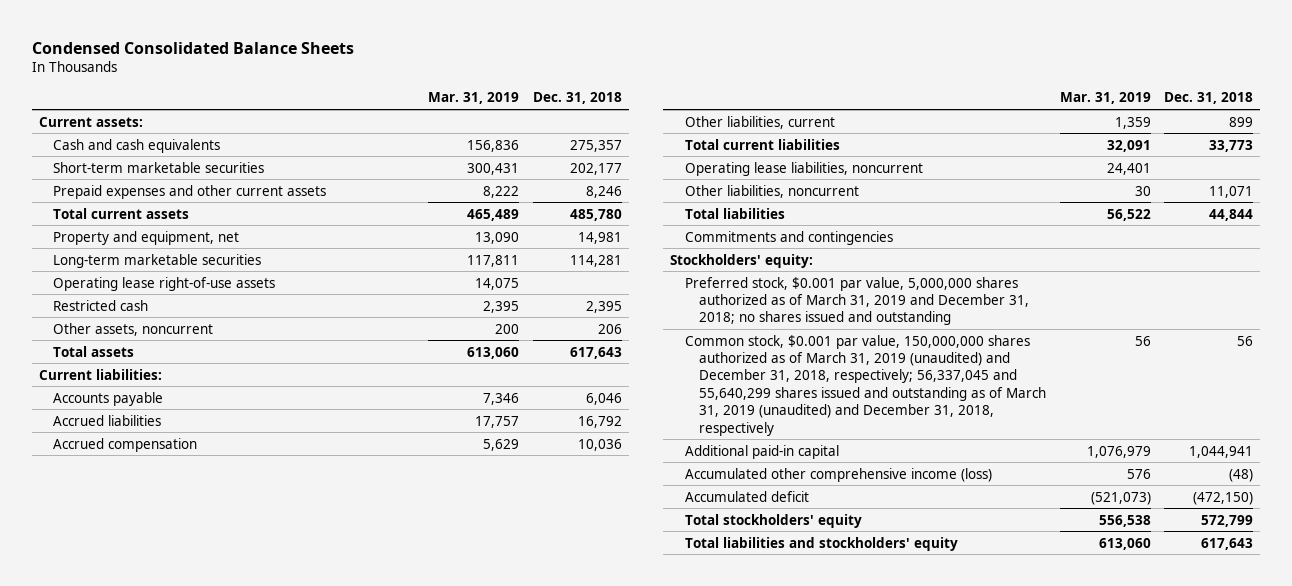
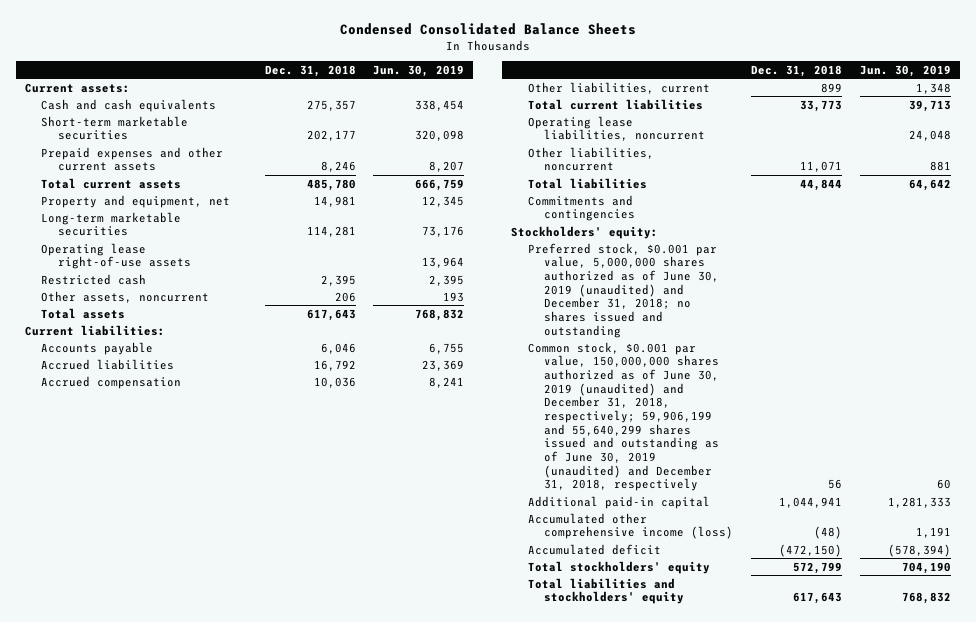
[428,92,520,105] Mar. 31, 2019 -> none
none -> [373,64,465,77] Jun. 30, 2019
[684,276,1029,326] Preferred stock, $0.001 par value, 5,000,000 shares authorized as of March 31, 2019 and December 31, 2018; no shares issued and outstanding -> [527,242,719,338] Preferred stock, $0.001 par value, 5,000,000 shares authorized as of June 30, 2019 (unaudited) and December 31, 2018; no shares issued and outstanding
[684,334,1046,436] Common stock, $0.001 par value, 150,000,000 shares authorized as of March 31, 2019 (unaudited) and December 31, 2018, respectively; 56,337,045 and 55,640,299 shares issued and outstanding as of March 31, 2019 (unaudited) and December 31, 2018, respectively -> [527,341,719,492] Common stock, $0.001 par value, 150,000,000 shares authorized as of June 30, 2019 (unaudited) and December 31, 2018, respectively; 59,906,199 and 55,640,299 shares issued and outstanding as of June 30, 2019 (unaudited) and December 31, 2018, respectively

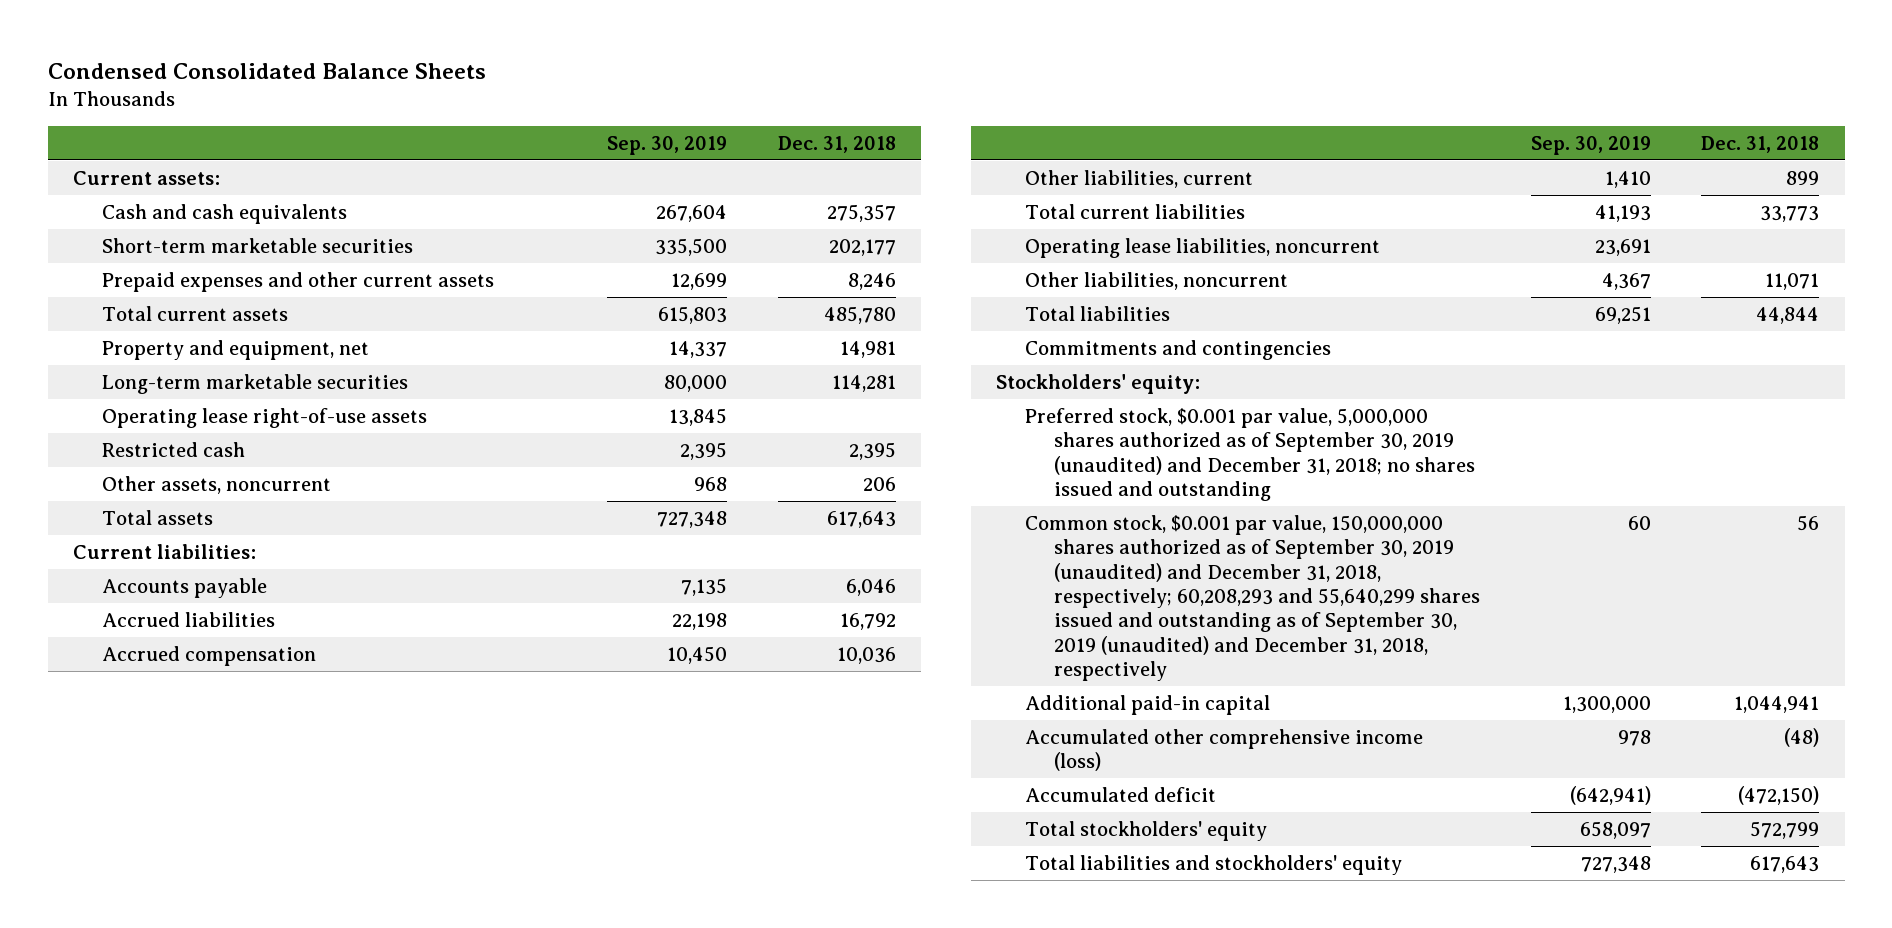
[373,64,465,77] Jun. 30, 2019 -> none
none -> [607,135,728,155] Sep. 30, 2019
[527,242,719,338] Preferred stock, $0.001 par value, 5,000,000 shares authorized as of June 30, 2019 (unaudited) and December 31, 2018; no shares issued and outstanding -> [1025,407,1476,501] Preferred stock, $0.001 par value, 5,000,000 shares authorized as of September 30, 2019 (unaudited) and December 31, 2018; no shares issued and outstanding
[527,341,719,492] Common stock, $0.001 par value, 150,000,000 shares authorized as of June 30, 2019 (unaudited) and December 31, 2018, respectively; 59,906,199 and 55,640,299 shares issued and outstanding as of June 30, 2019 (unaudited) and December 31, 2018, respectively -> [1025,514,1481,681] Common stock, $0.001 par value, 150,000,000 shares authorized as of September 30, 2019 (unaudited) and December 31, 2018, respectively; 60,208,293 and 55,640,299 shares issued and outstanding as of September 30, 2019 (unaudited) and December 31, 2018, respectively

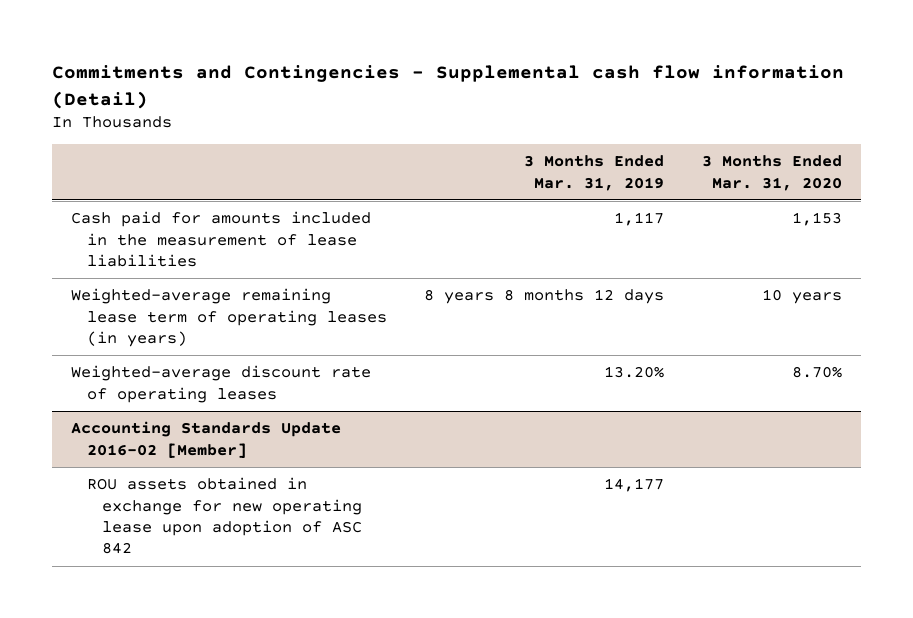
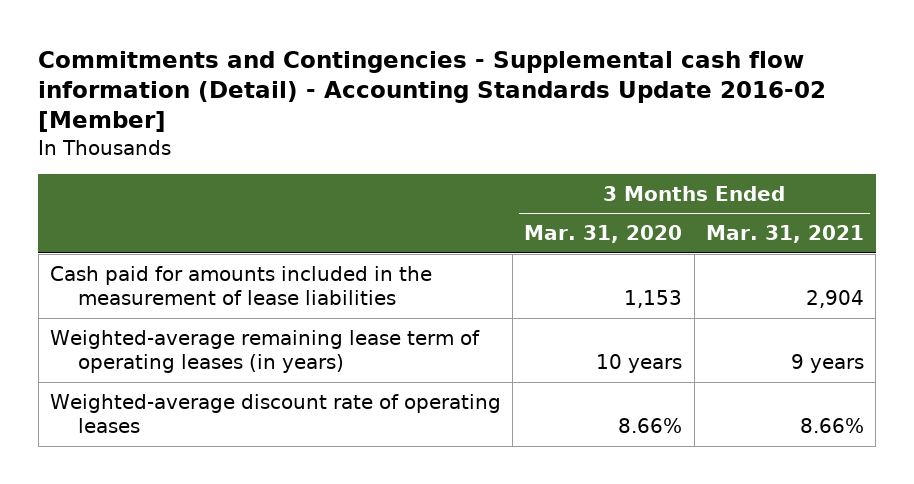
[52,65,845,109] Commitments and Contingencies - Supplemental cash flow information (Detail) -> [38,51,827,133] Commitments and Contingencies - Supplemental cash flow information (Detail) - Accounting Standards Update 2016-02 [Member]
[524,155,665,191] 3 Months Ended Mar. 31, 2019 -> none
none -> [705,225,864,244] Mar. 31, 2021
[71,421,342,458] Accounting Standards Update 2016-02 [Member] -> none
[86,477,363,555] ROU assets obtained in exchange for new operating lease upon adoption of ASC 842 -> none
[792,366,843,379] 8.70% -> [618,418,683,434] 8.66%

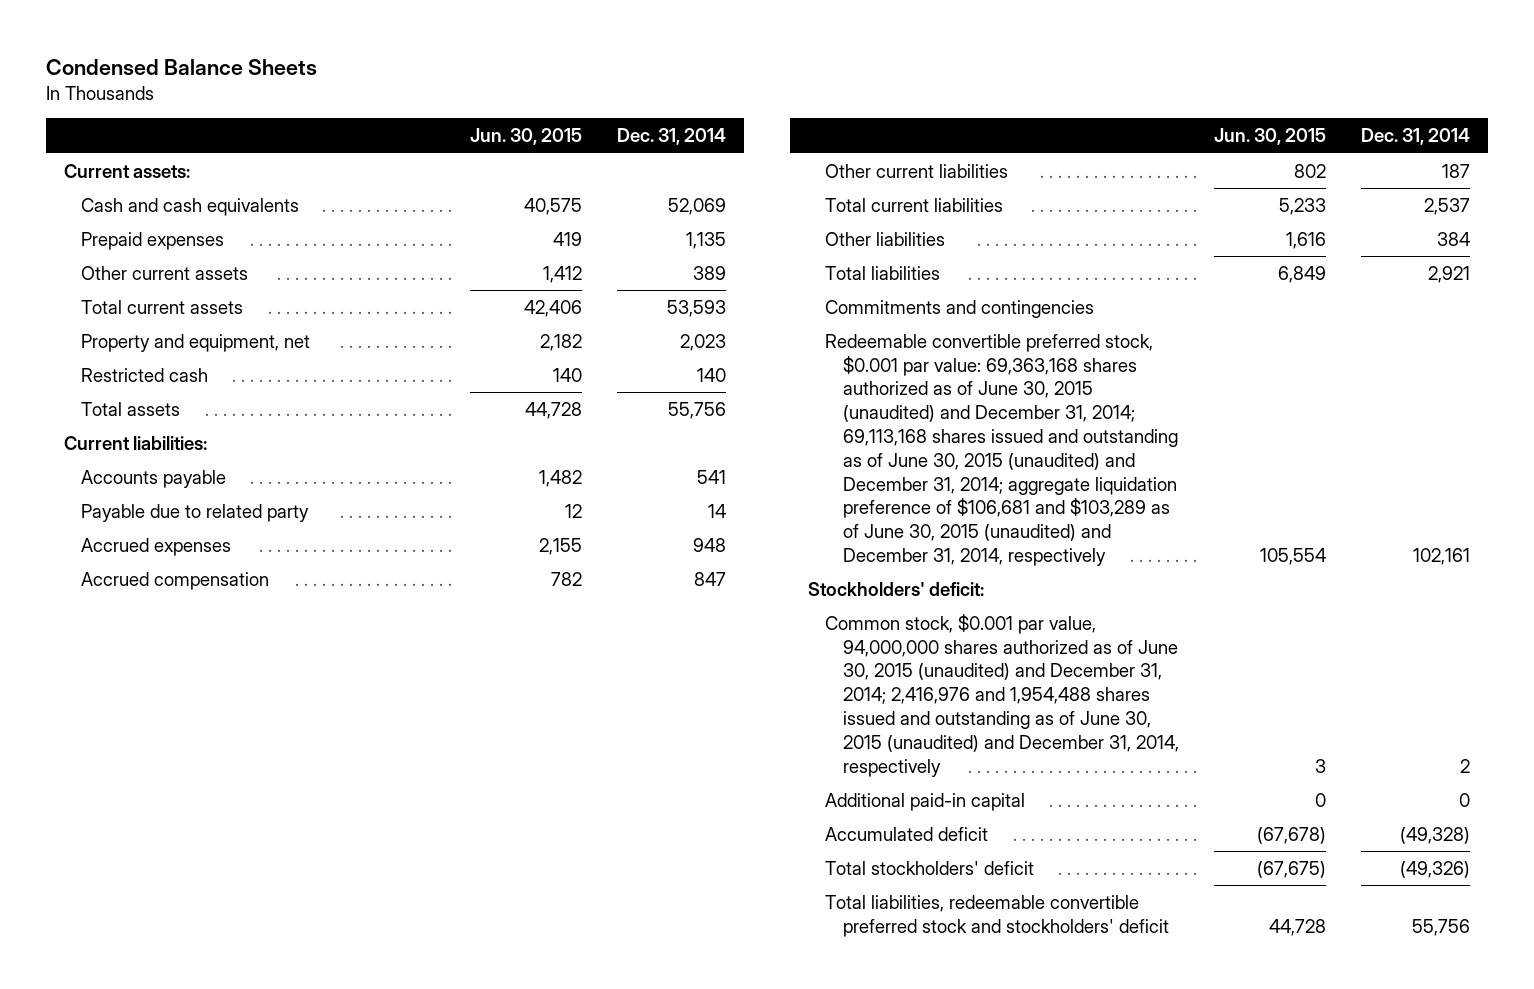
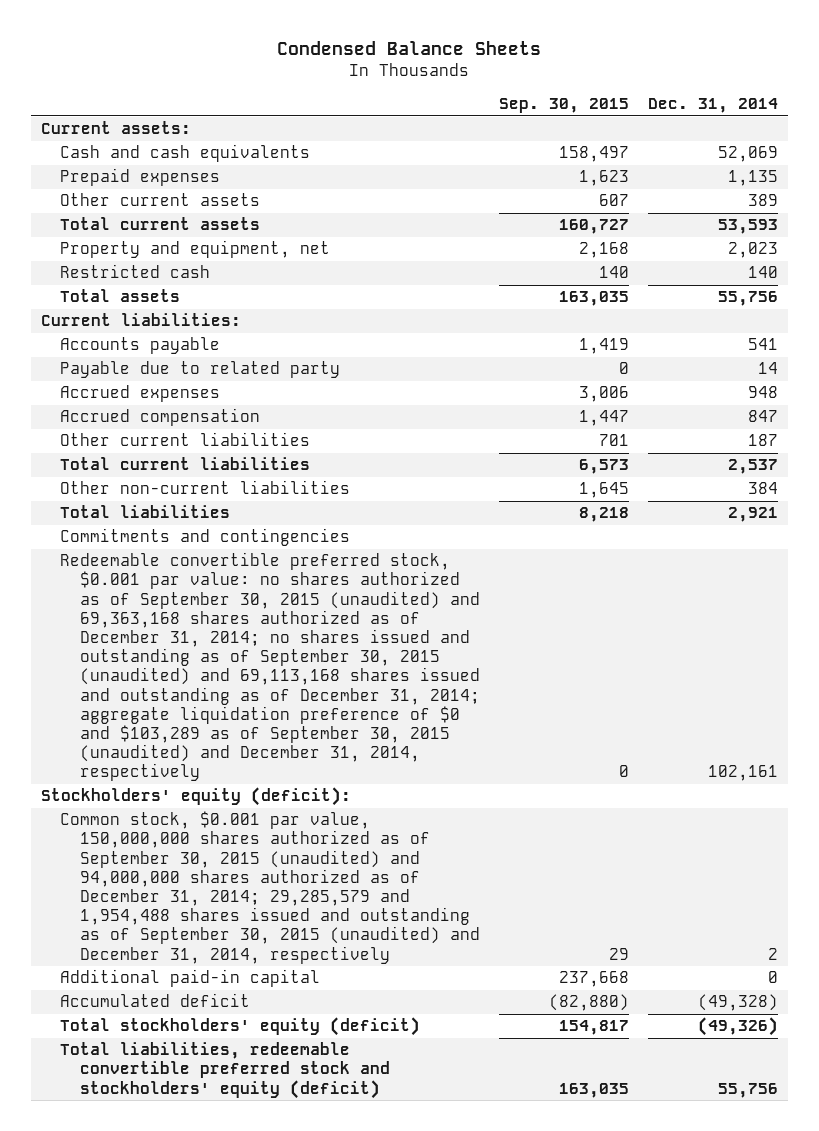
[469,128,582,146] Jun. 30, 2015 -> none
none -> [498,98,629,114] Sep. 30, 2015
[825,231,946,246] Other liabilities -> [60,480,351,495] Other non-current liabilities
[825,333,1178,566] Redeemable convertible preferred stock, $0.001 par value: 69,363,168 shares authorized as of June 30, 2015 (unaudited) and December 31, 2014; 69,113,168 shares issued and outstanding as of June 30, 2015 (unaudited) and December 31, 2014; aggregate liquidation preference of $106,681 and $103,289 as of June 30, 2015 (unaudited) and December 31, 2014, respectively -> [60,552,480,782] Redeemable convertible preferred stock, $0.001 par value: no shares authorized as of September 30, 2015 (unaudited) and 69,363,168 shares authorized as of December 31, 2014; no shares issued and outstanding as of September 30, 2015 (unaudited) and 69,113,168 shares issued and outstanding as of December 31, 2014; aggregate liquidation preference of $0 and $103,289 as of September 30, 2015 (unaudited) and December 31, 2014, respectively
[807,581,984,596] Stockholders' deficit: -> [40,787,351,807] Stockholders' equity (deficit):
[825,613,1179,777] Common stock, $0.001 par value, 94,000,000 shares authorized as of June 30, 2015 (unaudited) and December 31, 2014; 2,416,976 and 1,954,488 shares issued and outstanding as of June 30, 2015 (unaudited) and December 31, 2014, respectively -> [60,811,480,964] Common stock, $0.001 par value, 150,000,000 shares authorized as of September 30, 2015 (unaudited) and 94,000,000 shares authorized as of December 31, 2014; 29,285,579 and 1,954,488 shares issued and outstanding as of September 30, 2015 (unaudited) and December 31, 2014, respectively
[825,860,1035,875] Total stockholders' deficit -> [60,1017,421,1037] Total stockholders' equity (deficit)
[825,894,1169,937] Total liabilities, redeemable convertible preferred stock and stockholders' deficit -> [60,1042,390,1099] Total liabilities, redeemable convertible preferred stock and stockholders' equity (deficit)

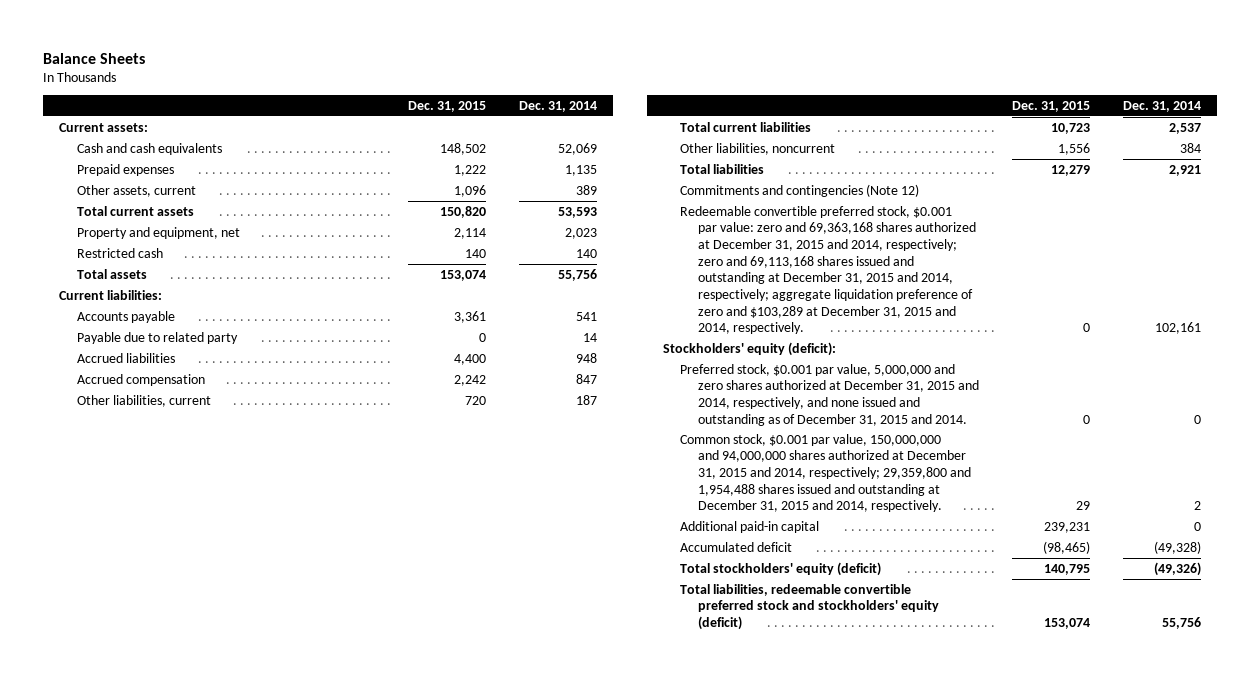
[277,41,542,56] Condensed Balance Sheets -> [42,52,145,64] Balance Sheets
[498,98,629,114] Sep. 30, 2015 -> none
none -> [407,100,486,112] Dec. 31, 2015
[60,193,261,207] Other current assets -> [76,184,196,197] Other assets, current
[60,385,221,403] Accrued expenses -> [76,352,175,363] Accrued liabilities
[60,432,311,447] Other current liabilities -> [76,394,211,407] Other liabilities, current
[60,480,351,495] Other non-current liabilities -> [680,142,836,155] Other liabilities, noncurrent
[60,528,351,547] Commitments and contingencies -> [680,183,920,197] Commitments and contingencies (Note 12)
[60,552,480,782] Redeemable convertible preferred stock, $0.001 par value: no shares authorized as of September 30, 2015 (unaudited) and 69,363,168 shares authorized as of December 31, 2014; no shares issued and outstanding as of September 30, 2015 (unaudited) and 69,113,168 shares issued and outstanding as of December 31, 2014; aggregate liquidation preference of $0 and $103,289 as of September 30, 2015 (unaudited) and December 31, 2014, respectively -> [680,205,976,335] Redeemable convertible preferred stock, $0.001 par value: zero and 69,363,168 shares authorized at December 31, 2015 and 2014, respectively; zero and 69,113,168 shares issued and outstanding at December 31, 2015 and 2014, respectively; aggregate liquidation preference of zero and $103,289 at December 31, 2015 and 2014, respectively.
none -> [680,363,979,426] Preferred stock, $0.001 par value, 5,000,000 and zero shares authorized at December 31, 2015 and 2014, respectively, and none issued and outstanding as of December 31, 2015 and 2014.
[60,811,480,964] Common stock, $0.001 par value, 150,000,000 shares authorized as of September 30, 2015 (unaudited) and 94,000,000 shares authorized as of December 31, 2014; 29,285,579 and 1,954,488 shares issued and outstanding as of September 30, 2015 (unaudited) and December 31, 2014, respectively -> [680,433,971,513] Common stock, $0.001 par value, 150,000,000 and 94,000,000 shares authorized at December 31, 2015 and 2014, respectively; 29,359,800 and 1,954,488 shares issued and outstanding at December 31, 2015 and 2014, respectively.

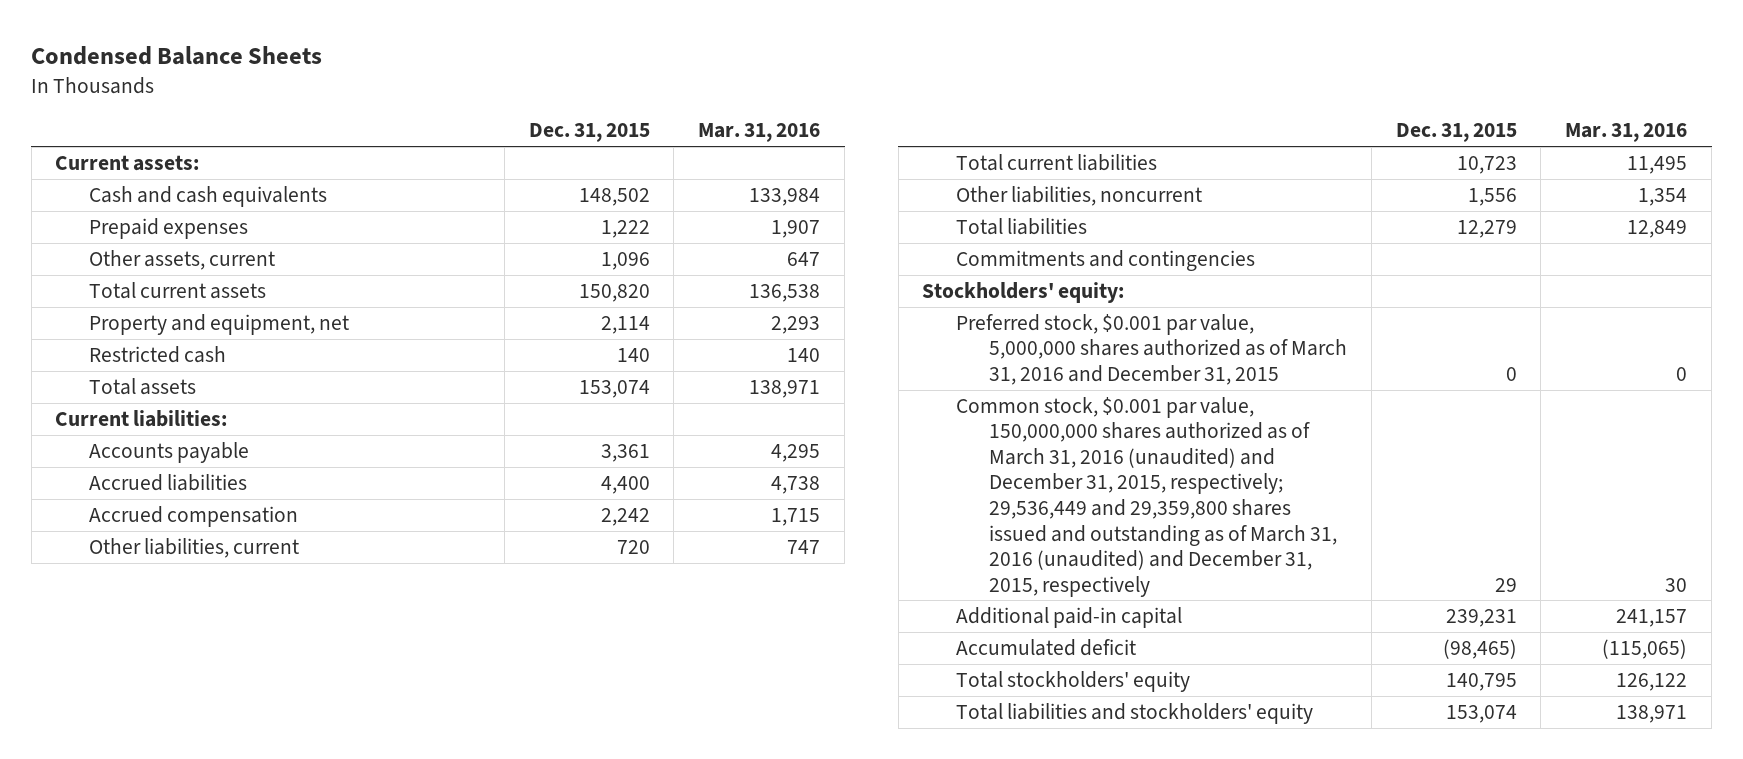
[42,52,145,64] Balance Sheets -> [31,46,323,66] Condensed Balance Sheets
[518,100,597,112] Dec. 31, 2014 -> none
none -> [698,123,821,143] Mar. 31, 2016
[76,331,238,344] Payable due to related party -> none
[680,205,976,335] Redeemable convertible preferred stock, $0.001 par value: zero and 69,363,168 shares authorized at December 31, 2015 and 2014, respectively; zero and 69,113,168 shares issued and outstanding at December 31, 2015 and 2014, respectively; aggregate liquidation preference of zero and $103,289 at December 31, 2015 and 2014, respectively. -> none
[680,183,920,197] Commitments and contingencies (Note 12) -> [955,249,1255,271] Commitments and contingencies
[663,341,837,356] Stockholders' equity (deficit): -> [922,281,1125,303] Stockholders' equity:
[680,363,979,426] Preferred stock, $0.001 par value, 5,000,000 and zero shares authorized at December 31, 2015 and 2014, respectively, and none issued and outstanding as of December 31, 2015 and 2014. -> [955,313,1347,385] Preferred stock, $0.001 par value, 5,000,000 shares authorized as of March 31, 2016 and December 31, 2015
[680,433,971,513] Common stock, $0.001 par value, 150,000,000 and 94,000,000 shares authorized at December 31, 2015 and 2014, respectively; 29,359,800 and 1,954,488 shares issued and outstanding at December 31, 2015 and 2014, respectively. -> [955,396,1337,597] Common stock, $0.001 par value, 150,000,000 shares authorized as of March 31, 2016 (unaudited) and December 31, 2015, respectively; 29,536,449 and 29,359,800 shares issued and outstanding as of March 31, 2016 (unaudited) and December 31, 2015, respectively
[680,561,882,576] Total stockholders' equity (deficit) -> [955,670,1190,692] Total stockholders' equity
[680,583,939,630] Total liabilities, redeemable convertible preferred stock and stockholders' equity (deficit) -> [955,702,1313,724] Total liabilities and stockholders' equity

